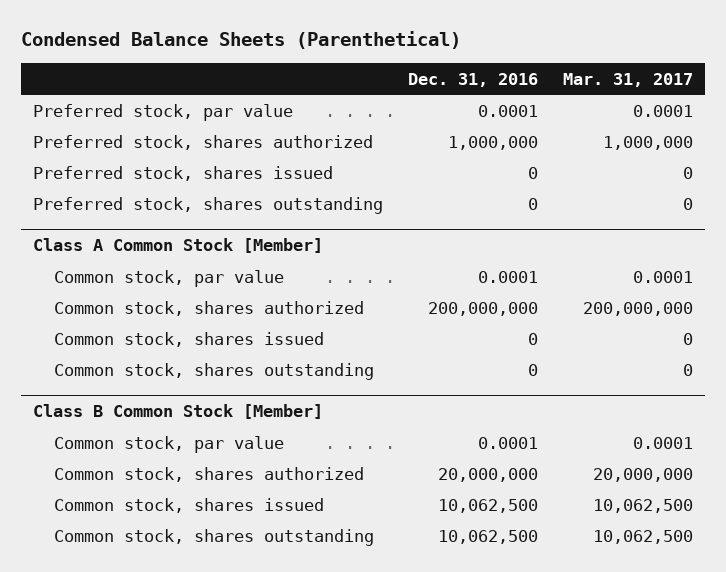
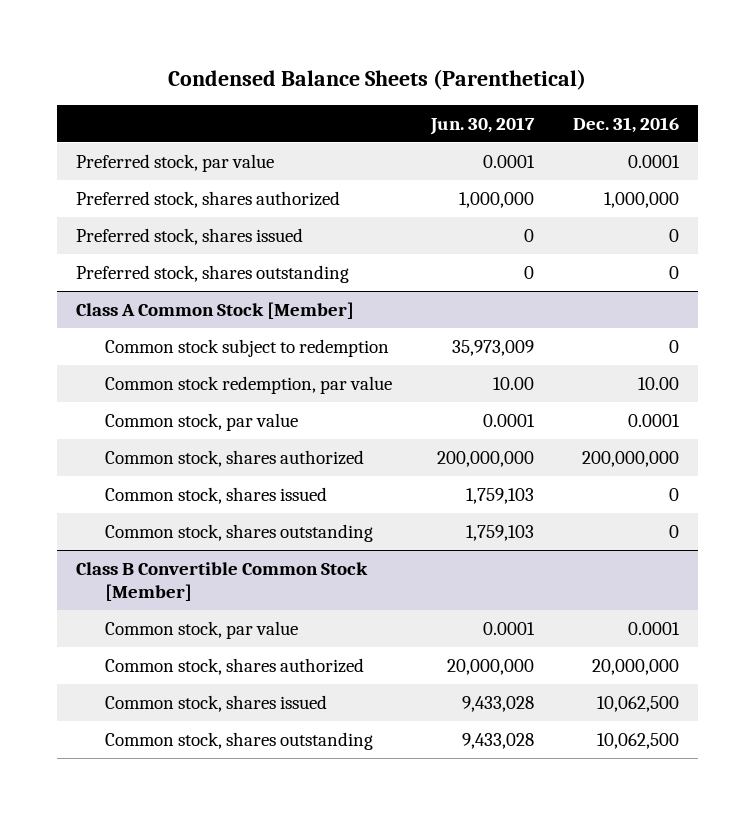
[562,72,693,87] Mar. 31, 2017 -> none
none -> [429,116,535,135] Jun. 30, 2017
none -> [105,338,390,357] Common stock subject to redemption
none -> [105,375,393,394] Common stock redemption, par value
[33,404,324,420] Class B Common Stock [Member] -> [76,561,369,602] Class B Convertible Common Stock [Member]

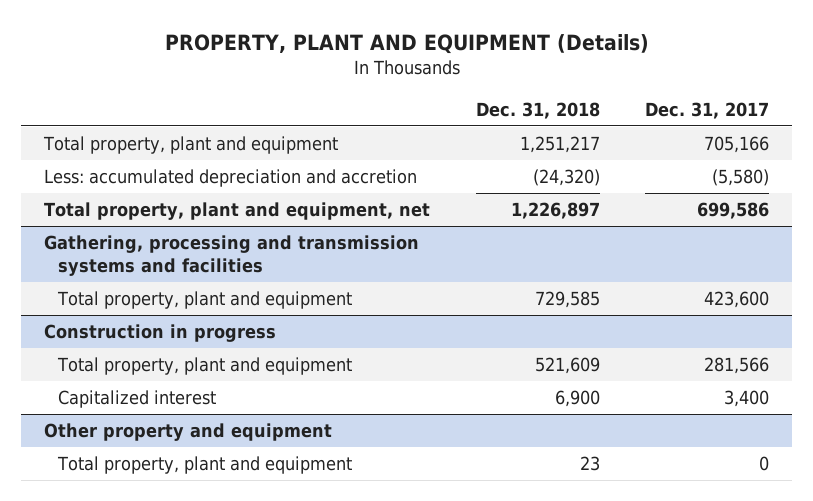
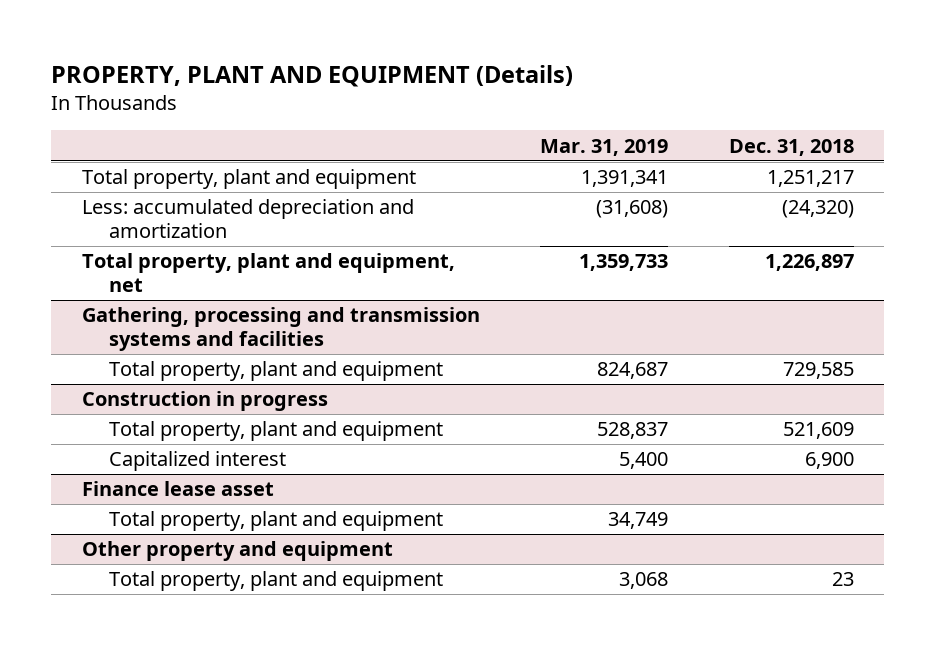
[645,101,770,119] Dec. 31, 2017 -> none
none -> [540,138,669,156] Mar. 31, 2019
[44,169,418,188] Less: accumulated depreciation and accretion -> [81,199,414,238] Less: accumulated depreciation and amortization
none -> [81,481,274,497] Finance lease asset
none -> [109,511,444,532] Total property, plant and equipment

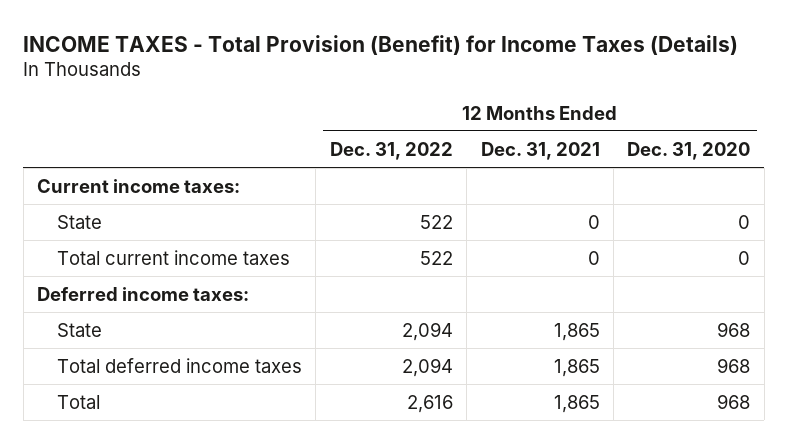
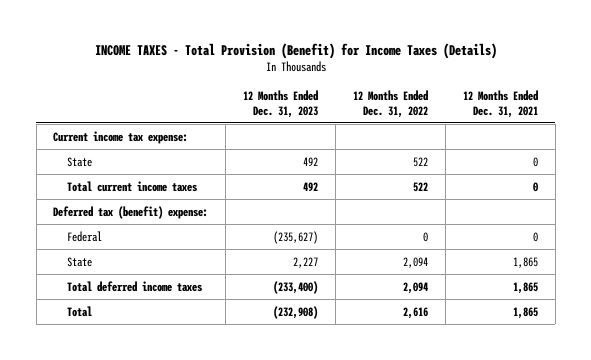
[627,141,751,160] Dec. 31, 2020 -> none
none -> [243,89,319,118] 12 Months Ended Dec. 31, 2023
[37,178,241,193] Current income taxes: -> [53,130,189,144] Current income tax expense:
[37,286,250,301] Deferred income taxes: -> [53,205,209,219] Deferred tax (benefit) expense:
none -> [66,230,102,242] Federal

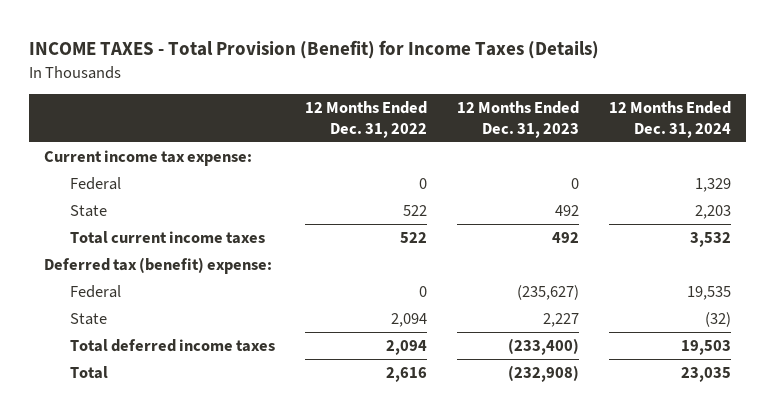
[462,89,538,118] 12 Months Ended Dec. 31, 2021 -> none
none -> [609,101,732,139] 12 Months Ended Dec. 31, 2024
none -> [70,176,122,190] Federal

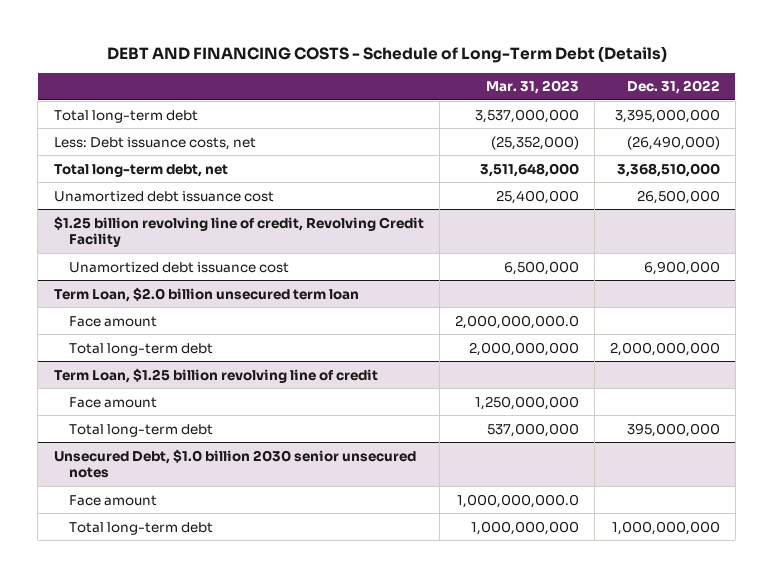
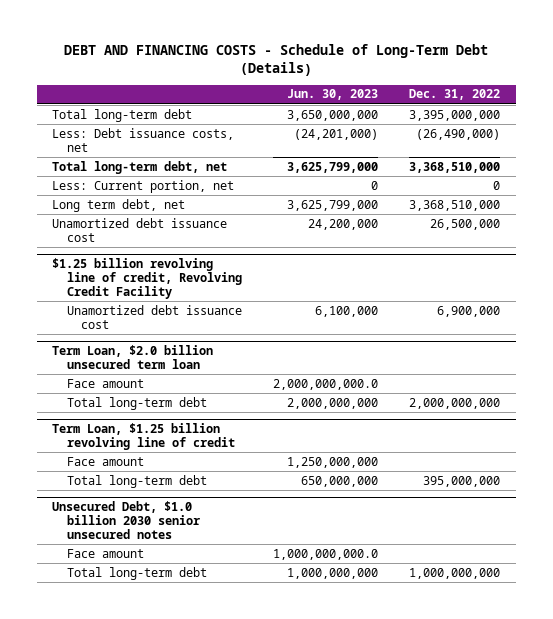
[485,80,579,95] Mar. 31, 2023 -> none
none -> [287,89,379,101] Jun. 30, 2023
none -> [52,179,235,193] Less: Current portion, net
none -> [52,198,186,212] Long term debt, net

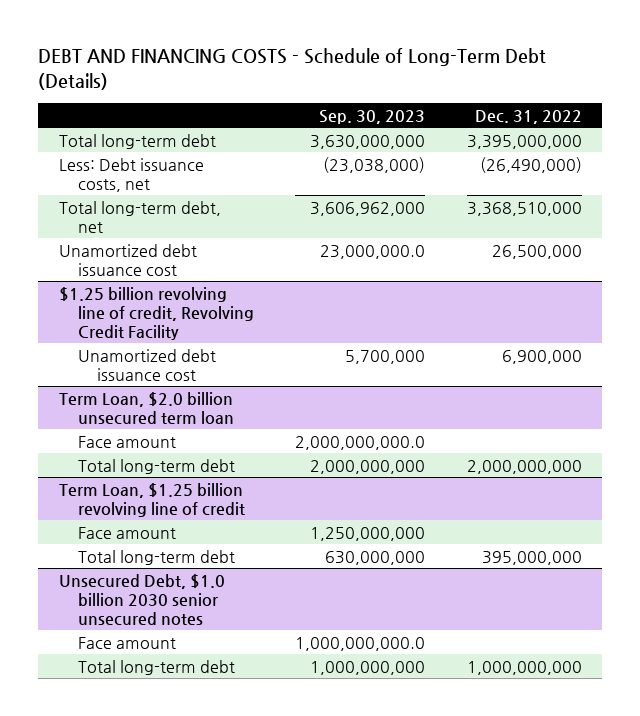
[287,89,379,101] Jun. 30, 2023 -> none
none -> [319,109,426,124] Sep. 30, 2023
[52,179,235,193] Less: Current portion, net -> none
[52,198,186,212] Long term debt, net -> none

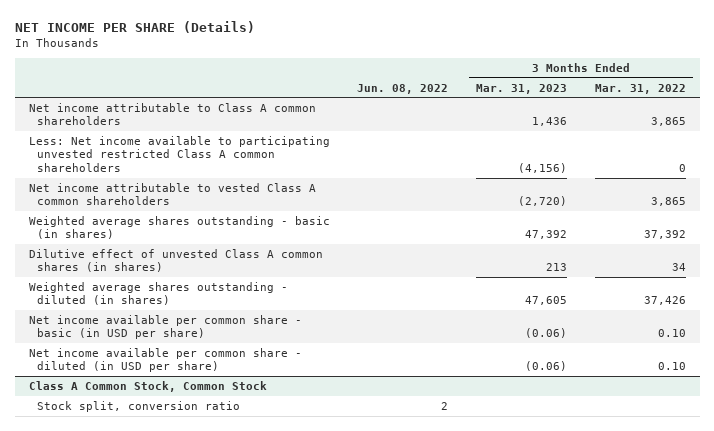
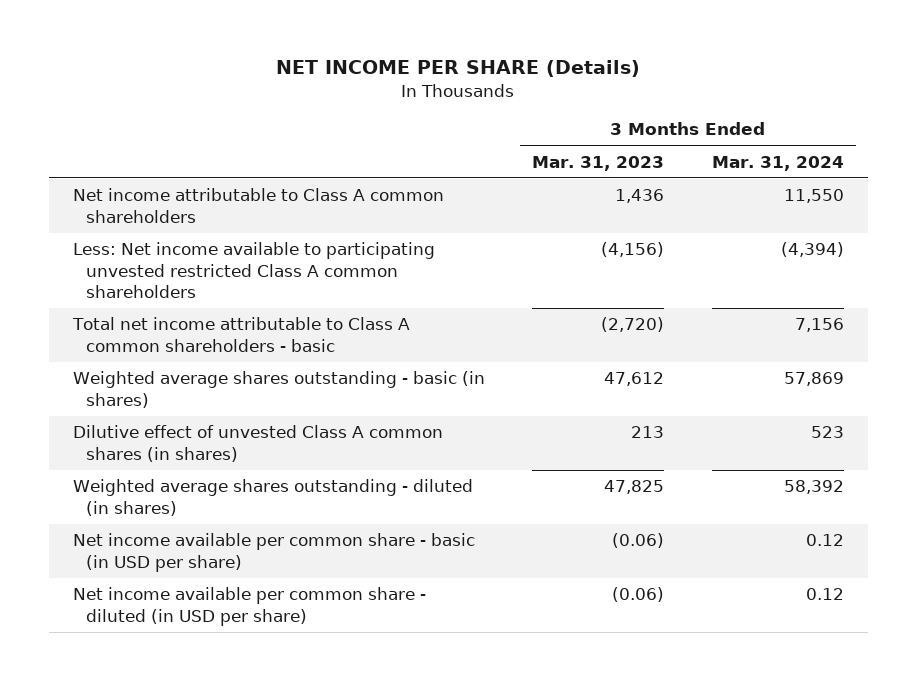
[357,83,449,94] Jun. 08, 2022 -> none
[594,83,686,94] Mar. 31, 2022 -> none
none -> [711,155,844,171] Mar. 31, 2024
[28,182,316,206] Net income attributable to vested Class A common shareholders -> [71,317,410,352] Total net income attributable to Class A common shareholders - basic
[525,230,568,240] 47,392 -> [604,372,665,387] 47,612
[525,296,568,306] 47,605 -> [604,480,665,495] 47,825
[28,380,267,392] Class A Common Stock, Common Stock -> none
[36,400,240,412] Stock split, conversion ratio -> none

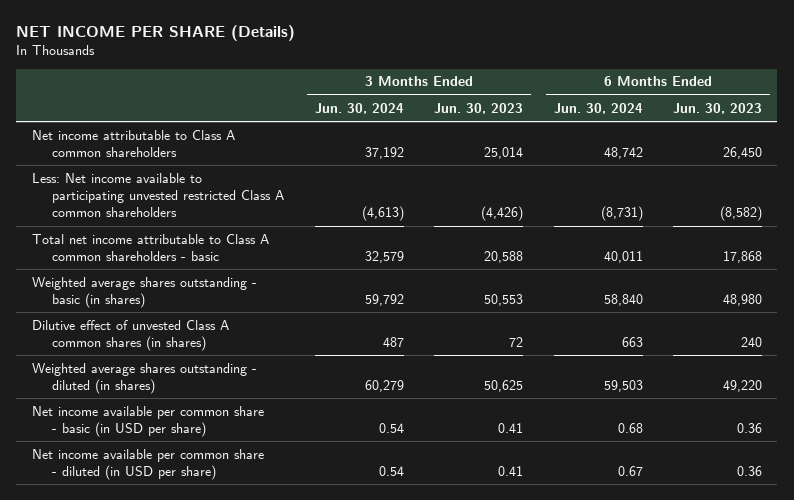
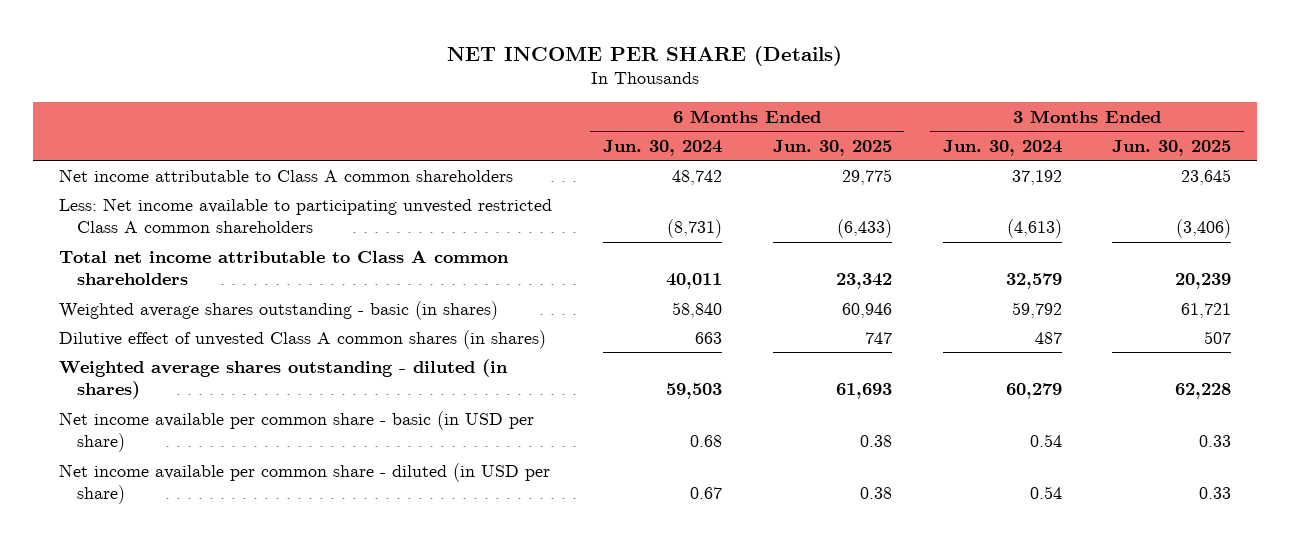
[434,102,524,114] Jun. 30, 2023 -> none
[673,102,763,114] Jun. 30, 2023 -> none
none -> [772,139,892,156] Jun. 30, 2025
none -> [1112,139,1232,156] Jun. 30, 2025
[31,233,269,261] Total net income attributable to Class A common shareholders - basic -> [58,249,509,286] Total net income attributable to Class A common shareholders

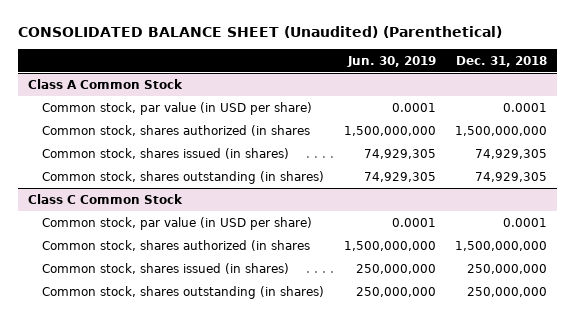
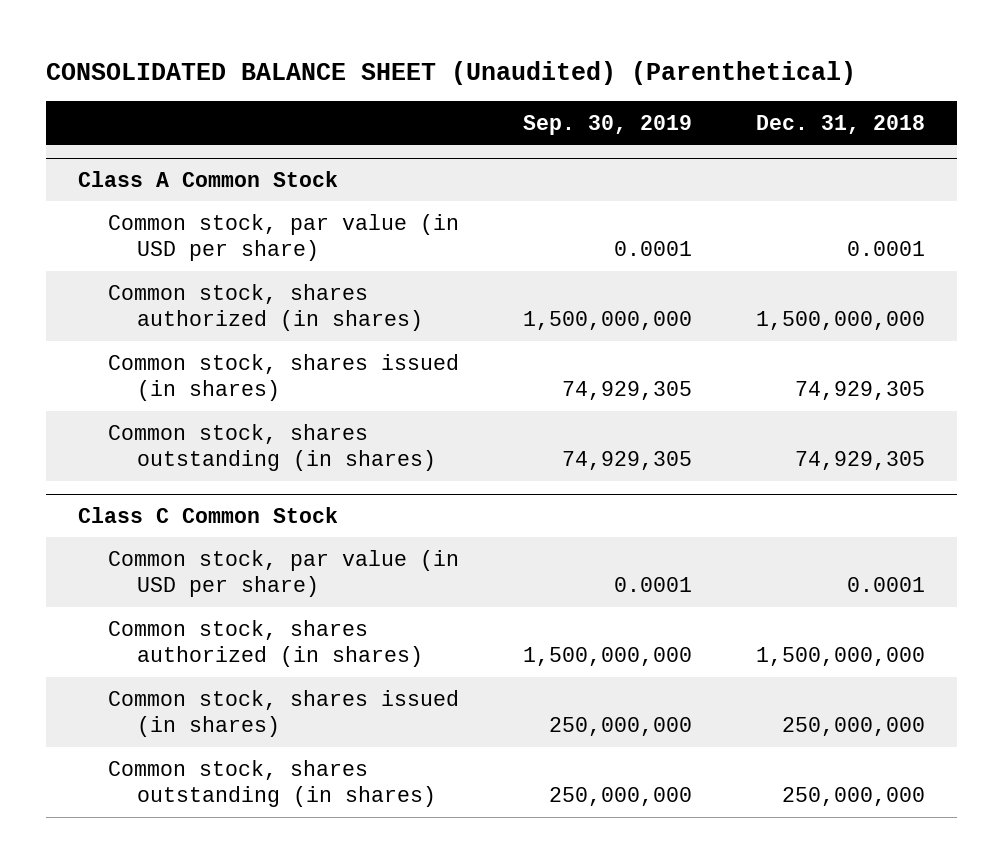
[346,55,436,67] Jun. 30, 2019 -> none
none -> [522,114,692,135] Sep. 30, 2019
[42,124,311,136] Common stock, shares authorized (in shares -> [107,283,424,332] Common stock, shares authorized (in shares)
[42,239,311,251] Common stock, shares authorized (in shares -> [107,619,424,668] Common stock, shares authorized (in shares)

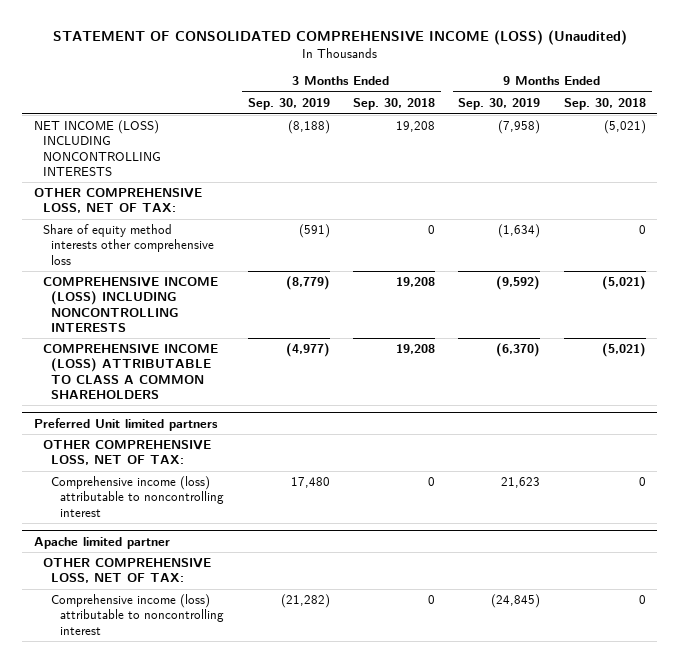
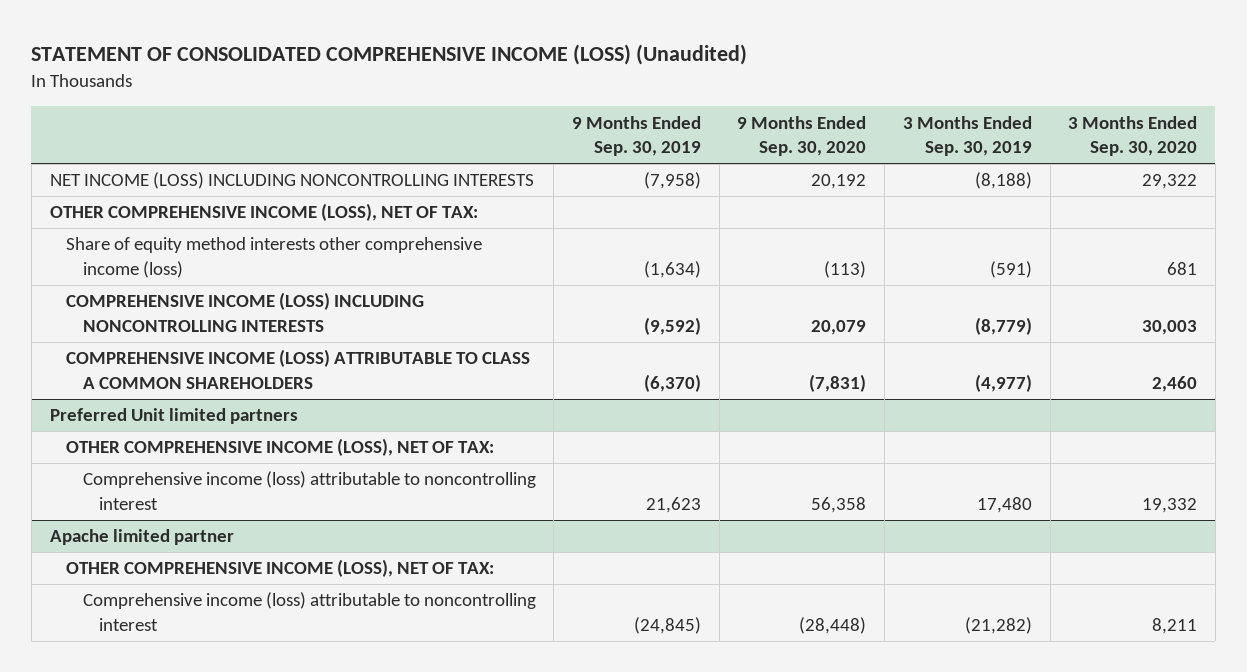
[352,97,435,110] Sep. 30, 2018 -> none
[563,97,646,110] Sep. 30, 2018 -> none
none -> [737,115,867,157] 9 Months Ended Sep. 30, 2020
none -> [1068,115,1198,157] 3 Months Ended Sep. 30, 2020
[33,188,202,214] OTHER COMPREHENSIVE LOSS, NET OF TAX: -> [49,203,478,222] OTHER COMPREHENSIVE INCOME (LOSS), NET OF TAX:
[42,224,215,265] Share of equity method interests other comprehensive loss -> [66,237,483,278] Share of equity method interests other comprehensive income (loss)
[42,440,211,466] OTHER COMPREHENSIVE LOSS, NET OF TAX: -> [66,438,495,457] OTHER COMPREHENSIVE INCOME (LOSS), NET OF TAX:
[42,558,211,584] OTHER COMPREHENSIVE LOSS, NET OF TAX: -> [66,559,495,578] OTHER COMPREHENSIVE INCOME (LOSS), NET OF TAX:

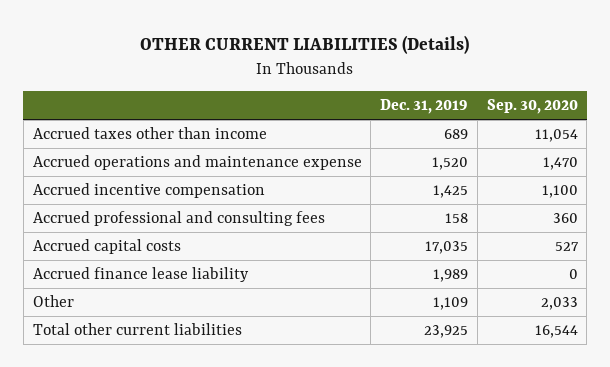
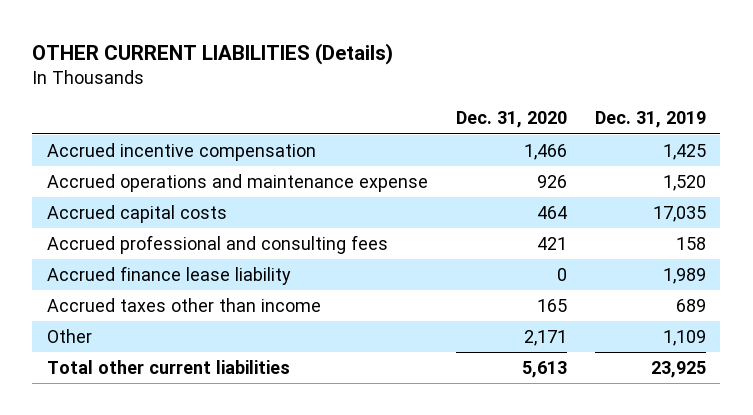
[486,99,578,115] Sep. 30, 2020 -> none
none -> [455,111,567,129] Dec. 31, 2020
[32,155,362,171] Accrued operations and maintenance expense -> [46,174,428,193] Accrued operations and maintenance expense
[32,211,325,227] Accrued professional and consulting fees -> [46,235,388,255] Accrued professional and consulting fees
[32,127,267,140] Accrued taxes other than income -> [46,298,321,313] Accrued taxes other than income

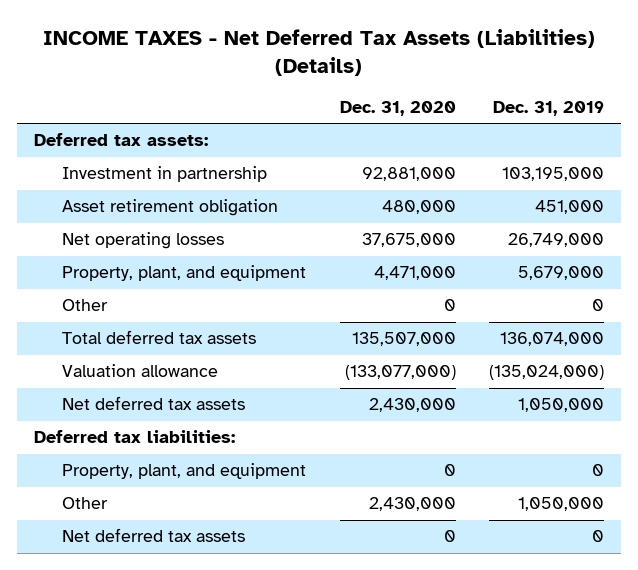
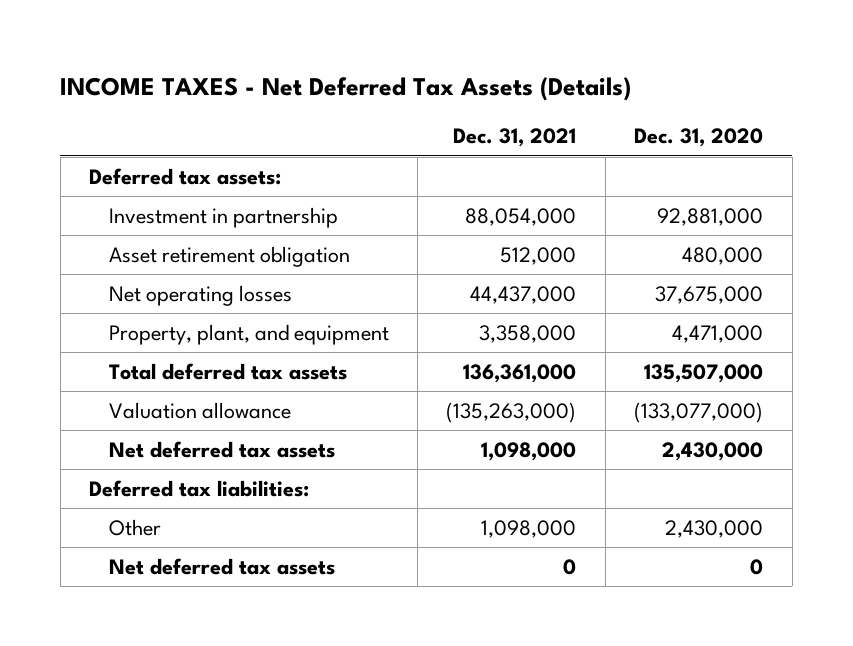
[43,28,596,76] INCOME TAXES - Net Deferred Tax Assets (Liabilities) (Details) -> [60,76,632,101] INCOME TAXES - Net Deferred Tax Assets (Details)
[493,100,605,116] Dec. 31, 2019 -> none
none -> [453,128,577,148] Dec. 31, 2021
[62,299,109,312] Other -> none
[62,463,307,480] Property, plant, and equipment -> none

